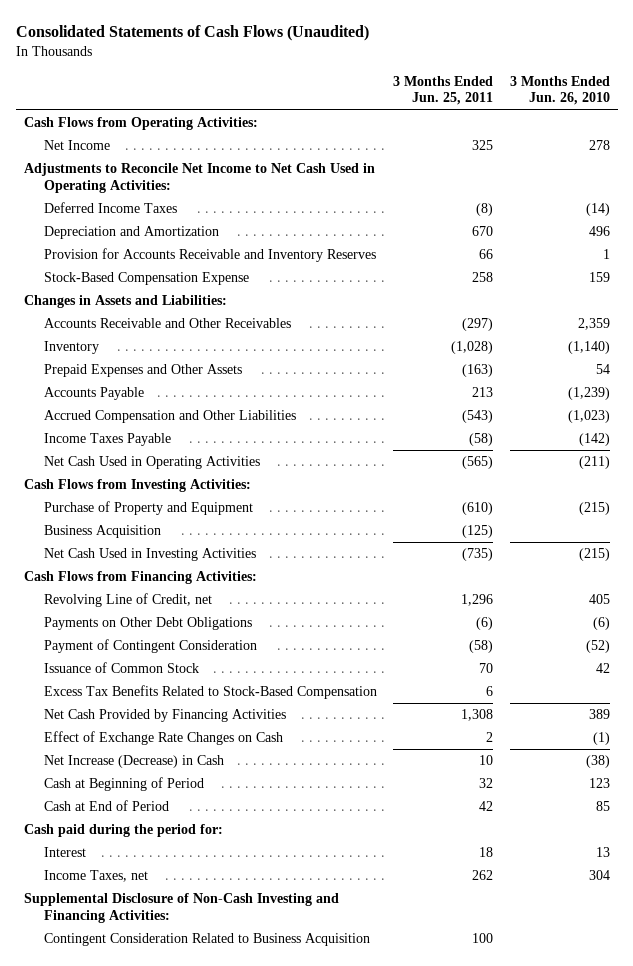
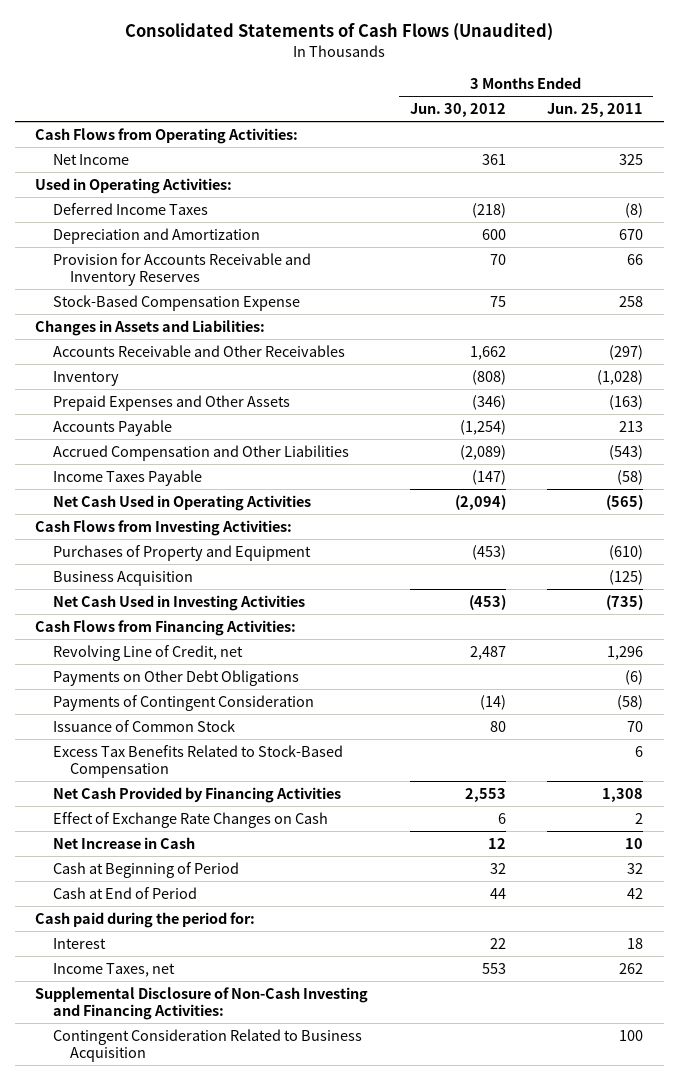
[509,75,610,106] 3 Months Ended Jun. 26, 2010 -> none
none -> [409,103,506,118] Jun. 30, 2012
[23,163,375,193] Adjustments to Reconcile Net Income to Net Cash Used in Operating Activities: -> none
none -> [35,177,233,194] Used in Operating Activities:
[43,501,253,516] Purchase of Property and Equipment -> [52,544,311,561] Purchases of Property and Equipment
[43,639,257,654] Payment of Contingent Consideration -> [52,694,314,711] Payments of Contingent Consideration
[43,755,224,769] Net Increase (Decrease) in Cash -> [52,836,195,849] Net Increase in Cash

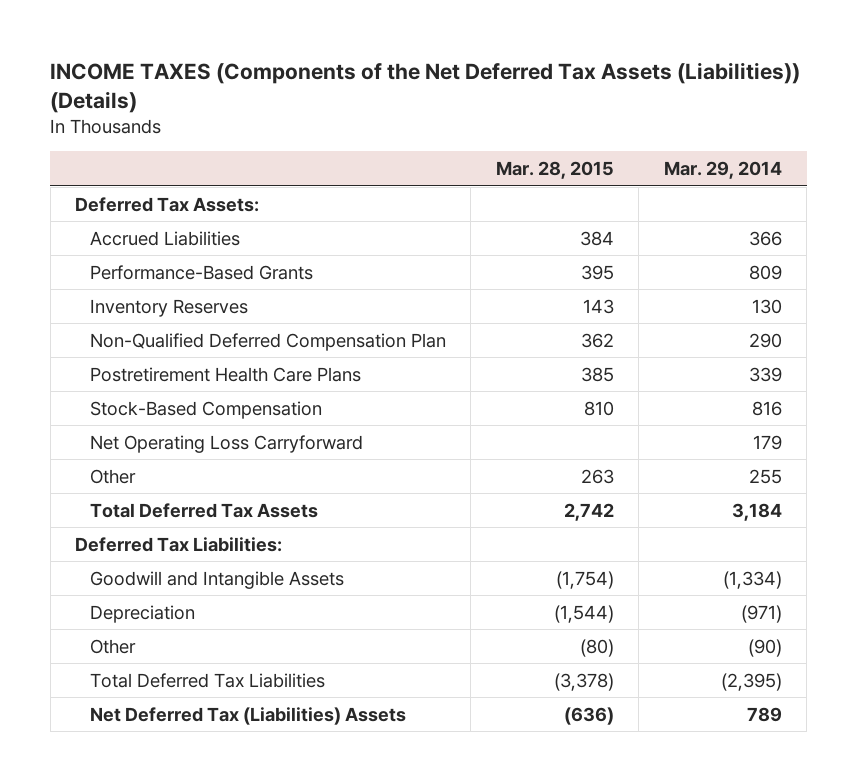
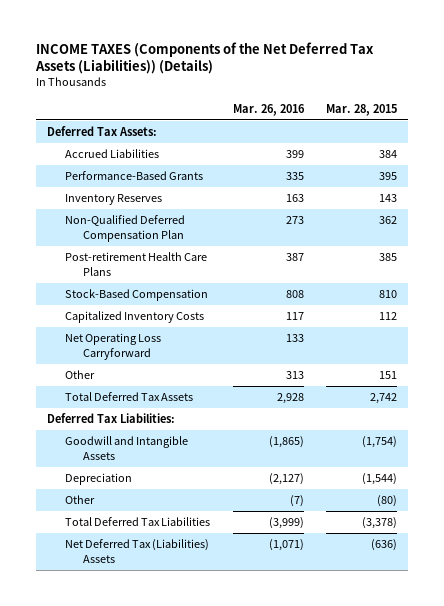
[663,161,782,180] Mar. 29, 2014 -> none
none -> [232,103,305,116] Mar. 26, 2016
[89,366,361,382] Postretirement Health Care Plans -> [65,252,208,276] Post-retirement Health Care Plans
none -> [65,311,205,324] Capitalized Inventory Costs
[580,468,614,484] 263 -> [378,371,397,380] 151

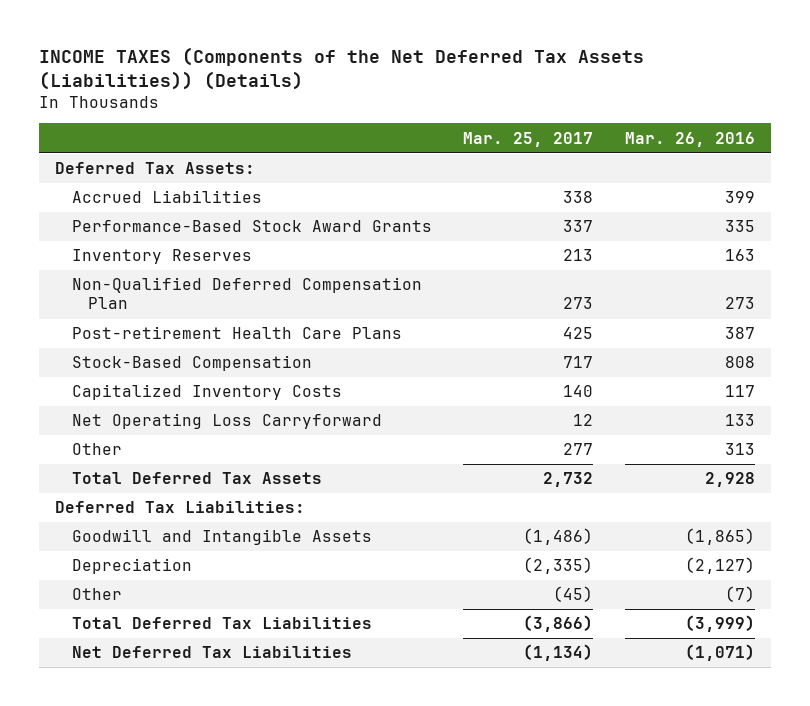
[325,103,397,116] Mar. 28, 2015 -> none
none -> [463,131,594,147] Mar. 25, 2017
[65,171,204,181] Performance-Based Grants -> [71,220,432,233] Performance-Based Stock Award Grants
[65,539,210,563] Net Deferred Tax (Liabilities) Assets -> [71,646,352,659] Net Deferred Tax Liabilities

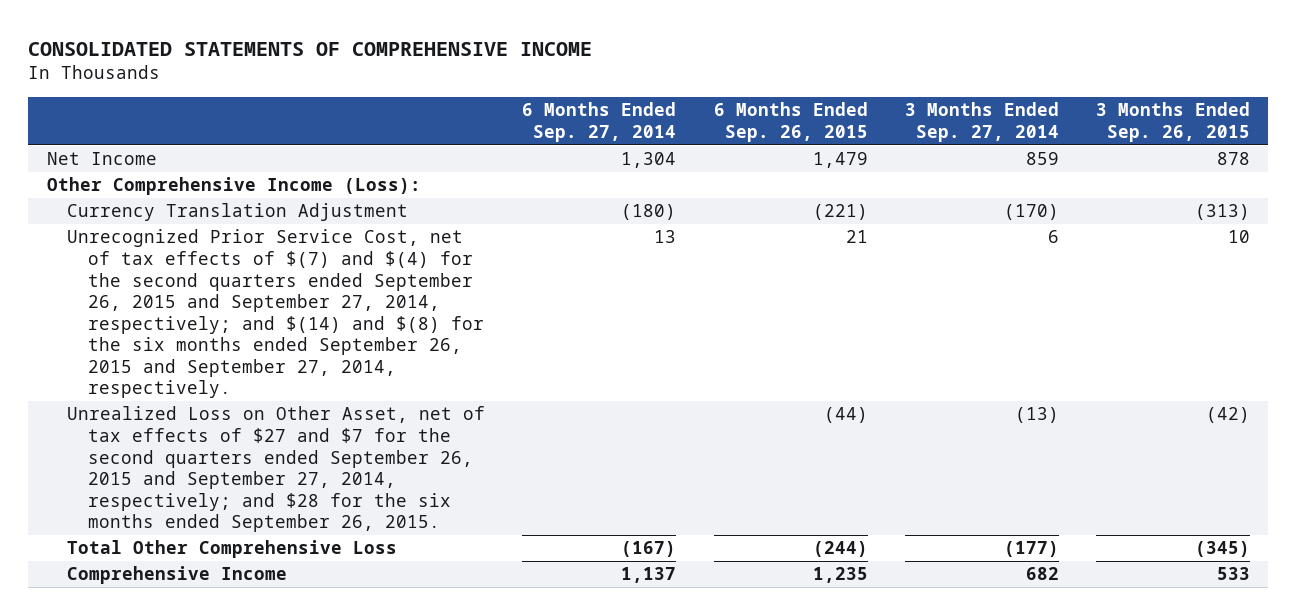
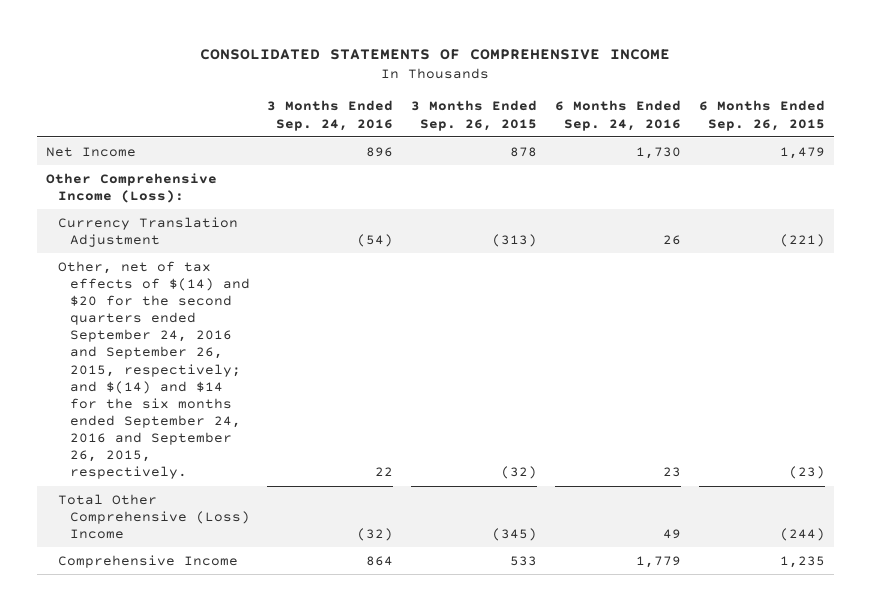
[522,102,677,142] 6 Months Ended Sep. 27, 2014 -> none
[904,102,1059,142] 3 Months Ended Sep. 27, 2014 -> none
none -> [267,100,394,131] 3 Months Ended Sep. 24, 2016
none -> [555,100,682,131] 6 Months Ended Sep. 24, 2016
[67,229,484,399] Unrecognized Prior Service Cost, net of tax effects of $(7) and $(4) for the second quarters ended September 26, 2015 and September 27, 2014, respectively; and $(14) and $(8) for the six months ended September 26, 2015 and September 27, 2014, respectively. -> none
[67,406,486,533] Unrealized Loss on Other Asset, net of tax effects of $27 and $7 for the second quarters ended September 26, 2015 and September 27, 2014, respectively; and $28 for the six months ended September 26, 2015. -> [57,260,250,480] Other, net of tax effects of $(14) and $20 for the second quarters ended September 24, 2016 and September 26, 2015, respectively; and $(14) and $14 for the six months ended September 24, 2016 and September 26, 2015, respectively.
[823,407,868,424] (44) -> [788,466,825,480] (23)
[1205,407,1250,424] (42) -> [501,466,538,480] (32)
[67,540,398,559] Total Other Comprehensive Loss -> [57,493,250,540] Total Other Comprehensive (Loss) Income

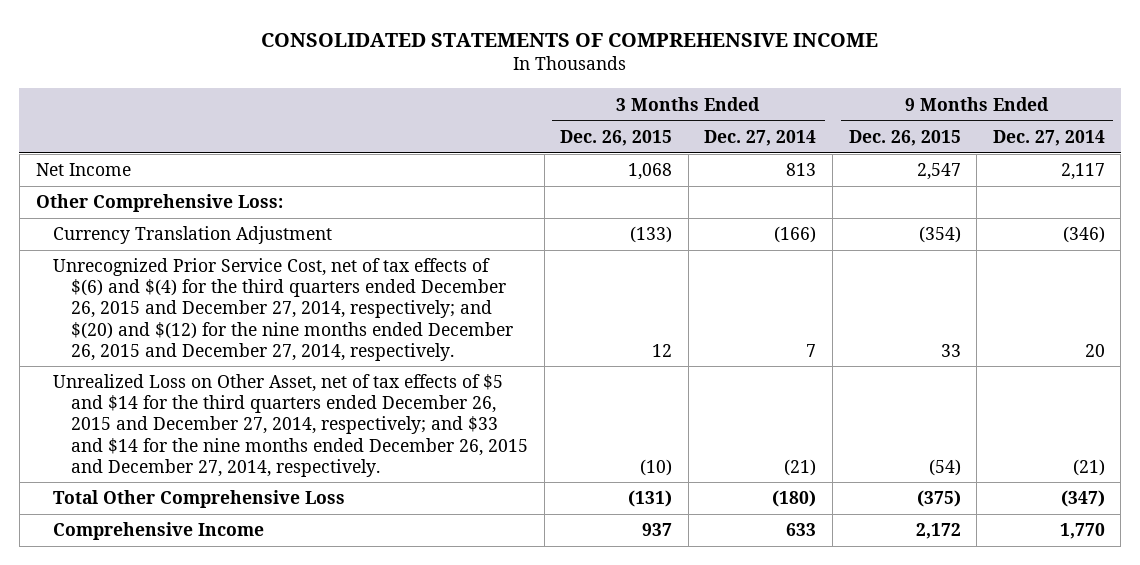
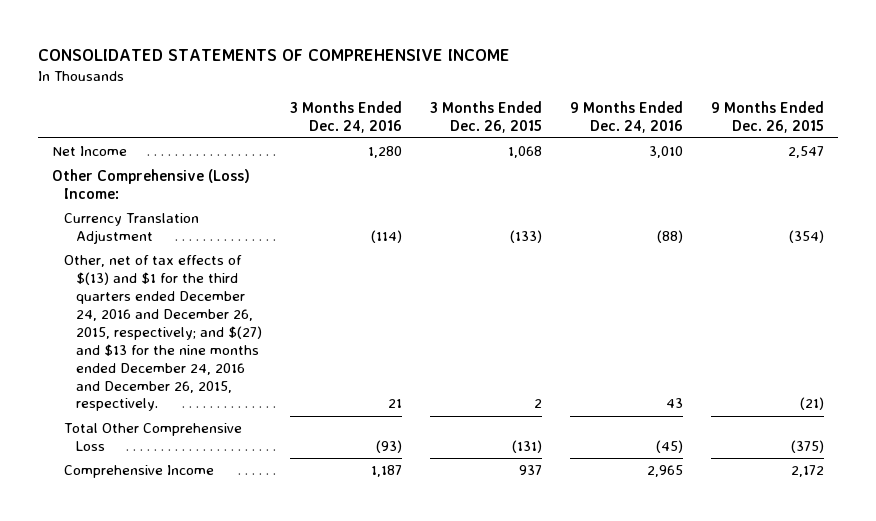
[704,129,817,146] Dec. 27, 2014 -> none
[992,129,1105,146] Dec. 27, 2014 -> none
none -> [290,100,403,133] 3 Months Ended Dec. 24, 2016
none -> [570,100,684,133] 9 Months Ended Dec. 24, 2016
[35,194,283,213] Other Comprehensive Loss: -> [51,169,250,200] Other Comprehensive (Loss) Income:
[53,258,514,361] Unrecognized Prior Service Cost, net of tax effects of $(6) and $(4) for the third quarters ended December 26, 2015 and December 27, 2014, respectively; and $(20) and $(12) for the nine months ended December 26, 2015 and December 27, 2014, respectively. -> none
[53,374,529,477] Unrealized Loss on Other Asset, net of tax effects of $5 and $14 for the third quarters ended December 26, 2015 and December 27, 2014, respectively; and $33 and $14 for the nine months ended December 26, 2015 and December 27, 2014, respectively. -> [63,255,263,412] Other, net of tax effects of $(13) and $1 for the third quarters ended December 24, 2016 and December 26, 2015, respectively; and $(27) and $13 for the nine months ended December 24, 2016 and December 26, 2015, respectively.
[640,458,673,476] (10) -> [534,399,543,409] 2
[928,458,961,476] (54) -> [800,397,825,411] (21)

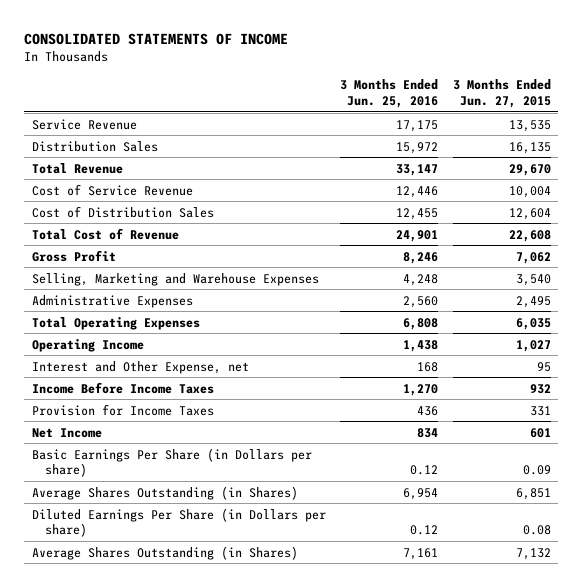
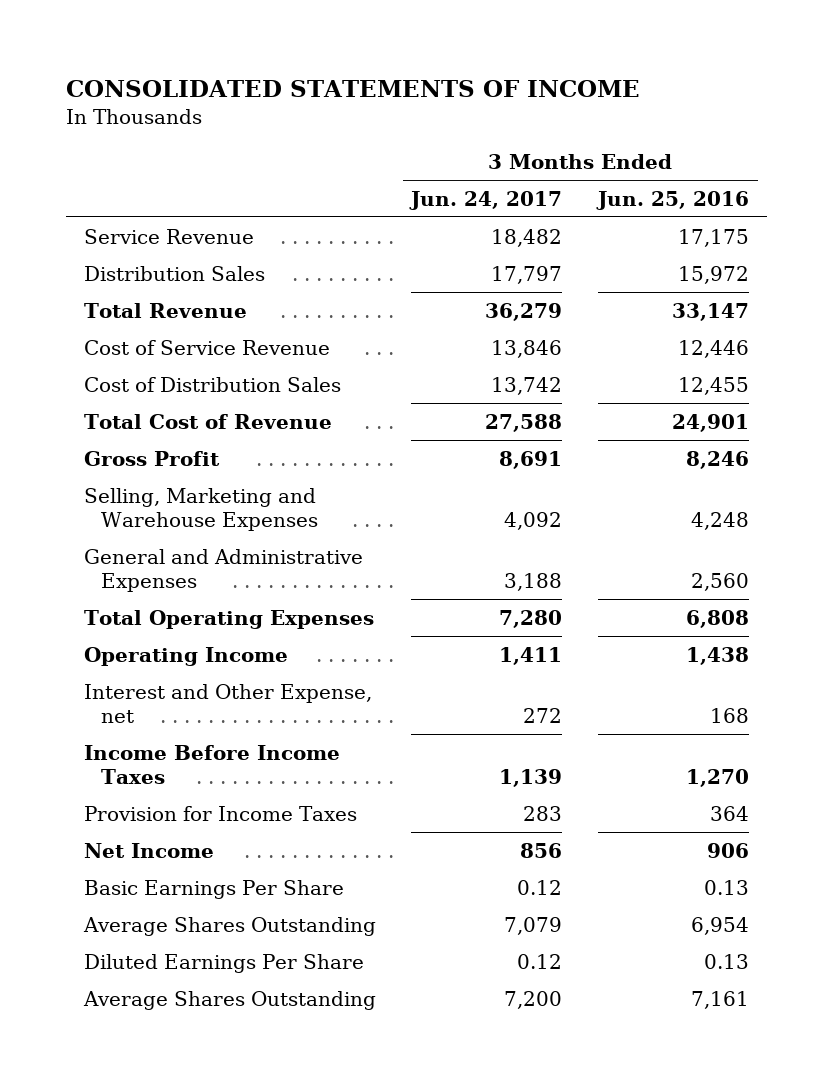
[452,79,551,109] 3 Months Ended Jun. 27, 2015 -> none
none -> [409,190,563,210] Jun. 24, 2017
[31,294,193,308] Administrative Expenses -> [83,548,363,593] General and Administrative Expenses
[417,405,439,416] 436 -> [709,805,749,821] 364
[417,427,439,438] 834 -> [706,842,749,858] 906
[31,447,312,478] Basic Earnings Per Share (in Dollars per share) -> [83,879,344,899] Basic Earnings Per Share
[410,465,439,476] 0.12 -> [703,879,749,895] 0.13
[31,485,298,500] Average Shares Outstanding (in Shares) -> [82,916,376,936] Average Shares Outstanding
[31,507,326,538] Diluted Earnings Per Share (in Dollars per share) -> [83,953,364,973] Diluted Earnings Per Share
[410,525,439,536] 0.12 -> [703,953,749,969] 0.13
[31,545,298,560] Average Shares Outstanding (in Shares) -> [82,990,376,1010] Average Shares Outstanding

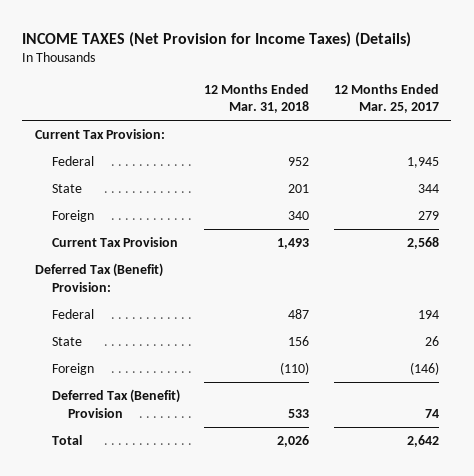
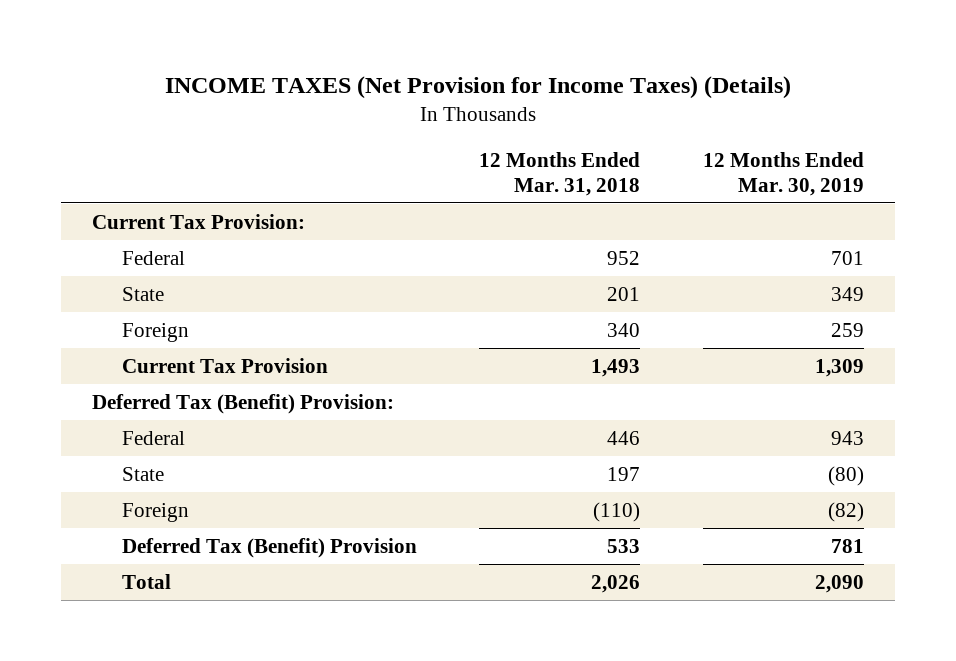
[334,83,440,114] 12 Months Ended Mar. 25, 2017 -> none
none -> [702,151,864,196] 12 Months Ended Mar. 30, 2019
[288,308,310,319] 487 -> [607,430,641,445] 446
[288,335,310,346] 156 -> [607,466,641,481] 197

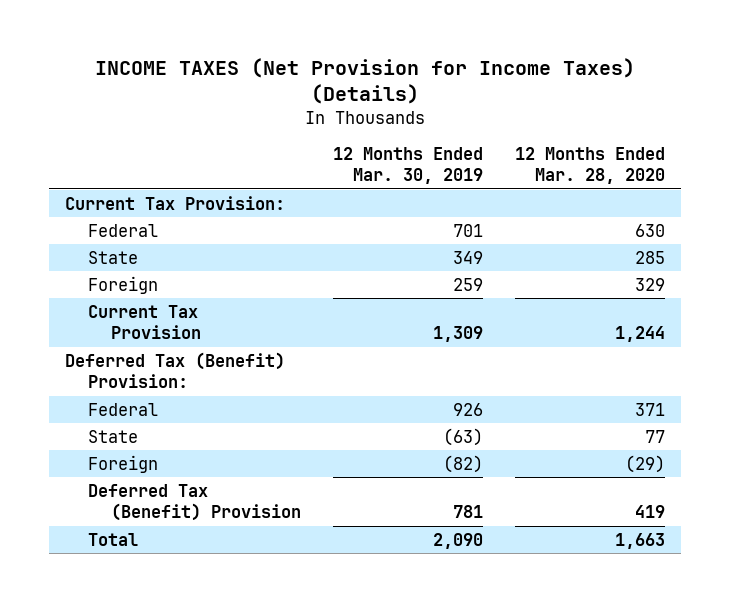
[479,151,641,196] 12 Months Ended Mar. 31, 2018 -> none
none -> [515,147,666,185] 12 Months Ended Mar. 28, 2020
[830,430,864,445] 943 -> [453,402,484,416] 926
[827,465,864,486] (80) -> [443,427,484,446] (63)

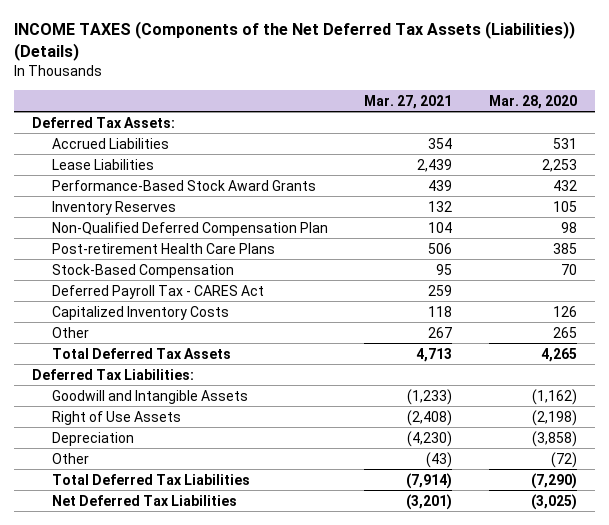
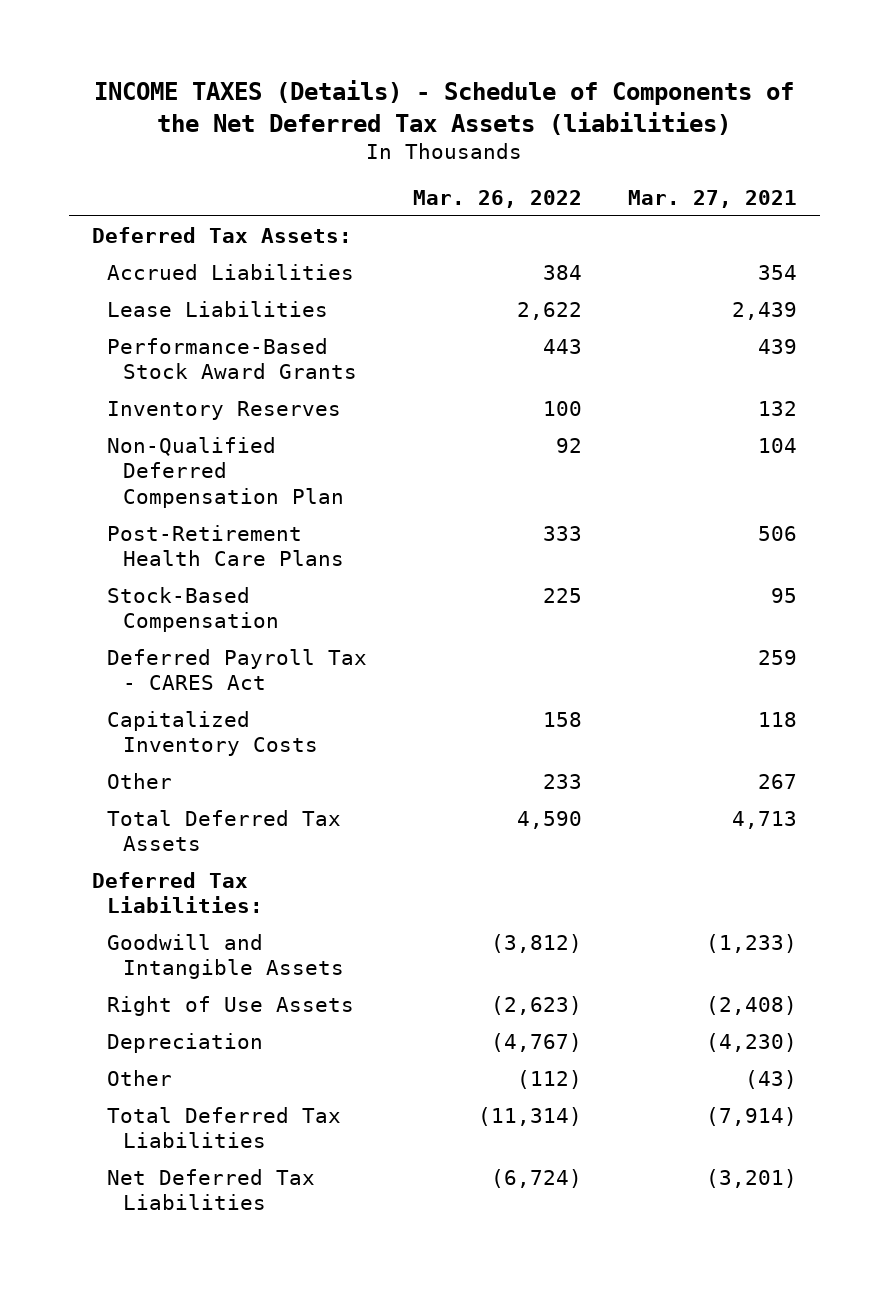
[13,21,575,62] INCOME TAXES (Components of the Net Deferred Tax Assets (Liabilities)) (Details) -> [94,80,795,135] INCOME TAXES (Details) - Schedule of Components of the Net Deferred Tax Assets (liabilities)
[488,94,577,109] Mar. 28, 2020 -> none
none -> [413,189,583,208] Mar. 26, 2022
[51,242,275,254] Post-retirement Health Care Plans -> [107,524,345,567] Post-Retirement Health Care Plans

